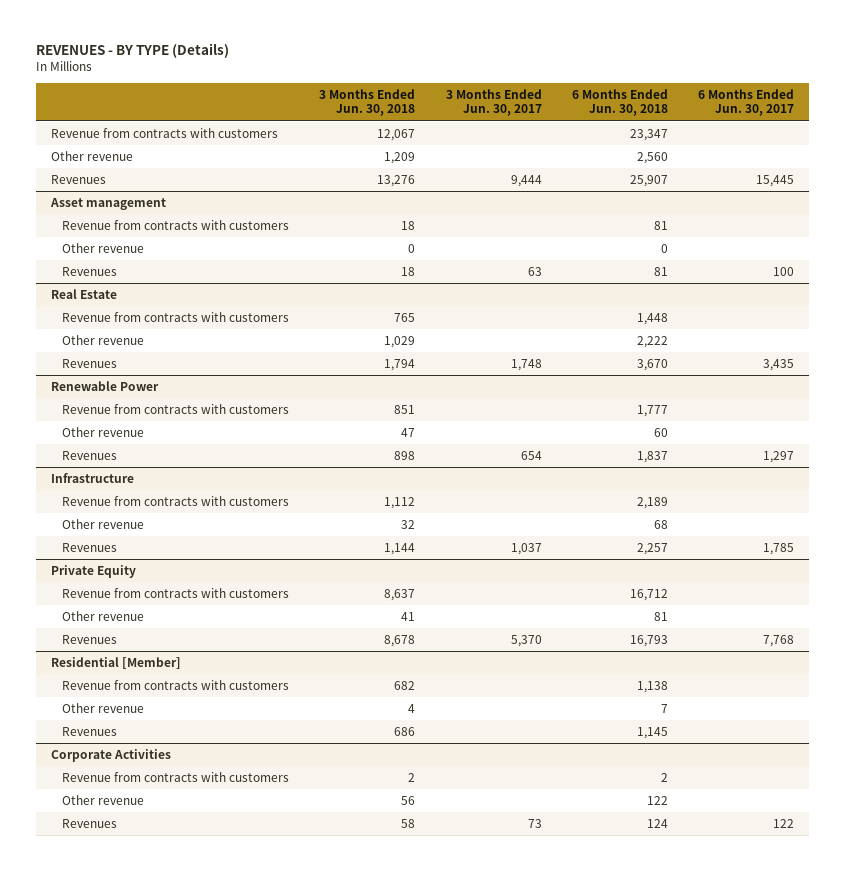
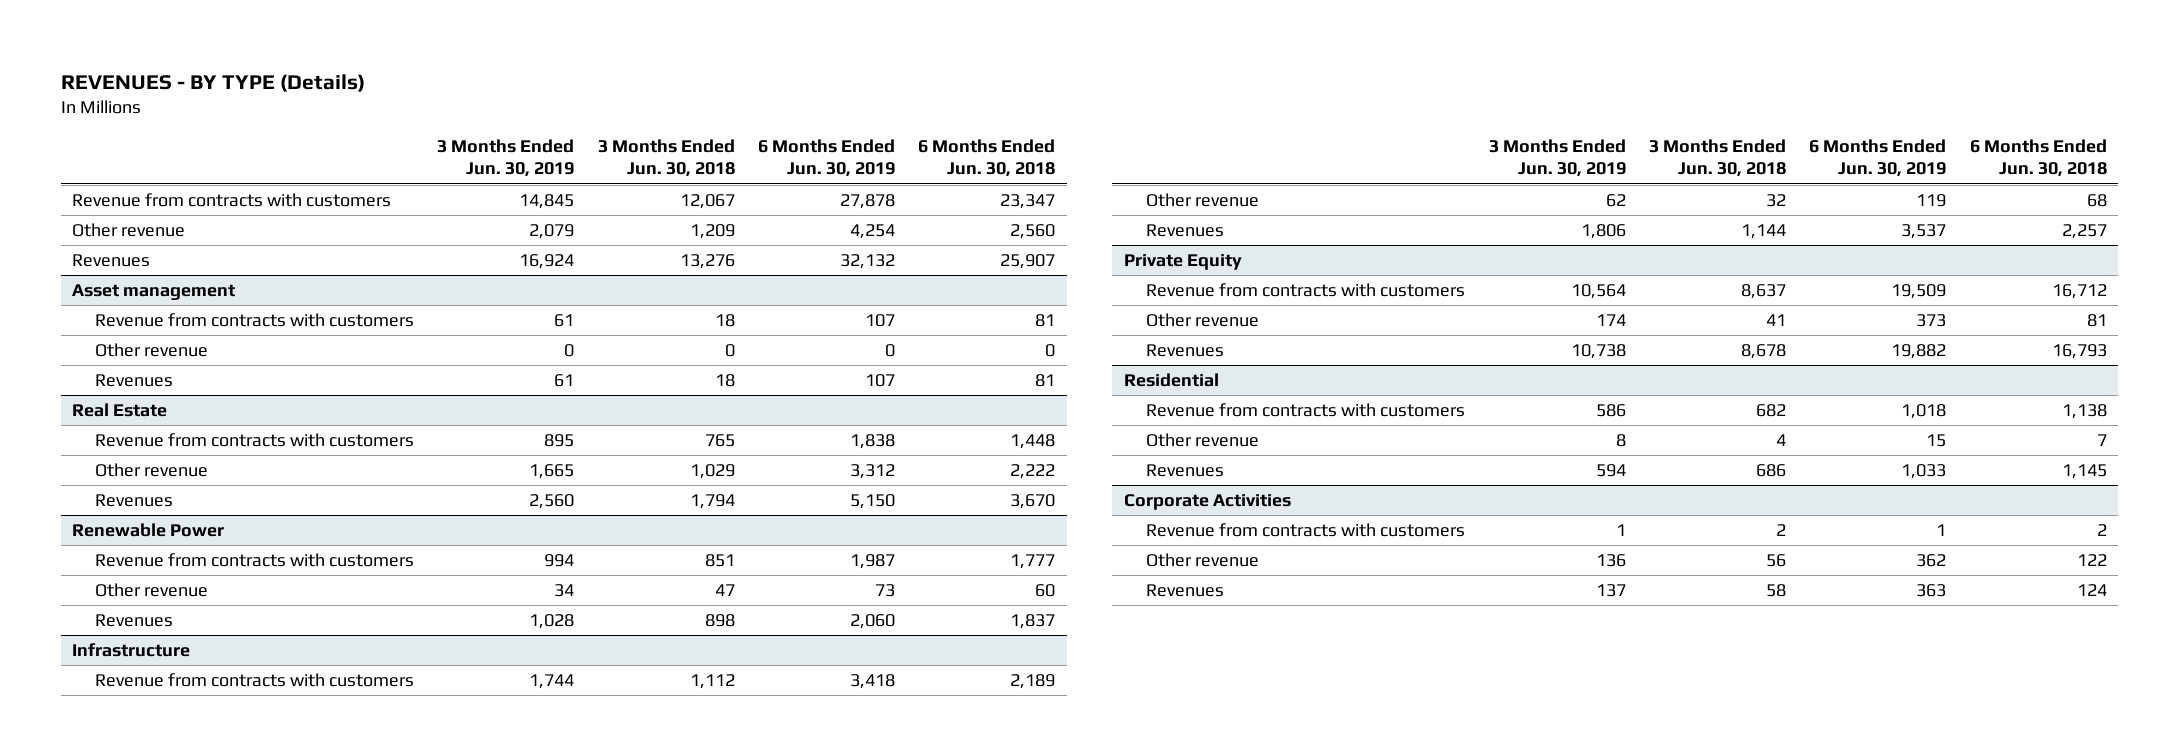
[445,88,542,117] 3 Months Ended Jun. 30, 2017 -> none
[697,88,794,117] 6 Months Ended Jun. 30, 2017 -> none
none -> [437,139,575,178] 3 Months Ended Jun. 30, 2019
none -> [757,139,895,178] 6 Months Ended Jun. 30, 2019
[51,656,182,669] Residential [Member] -> [1123,373,1219,388] Residential

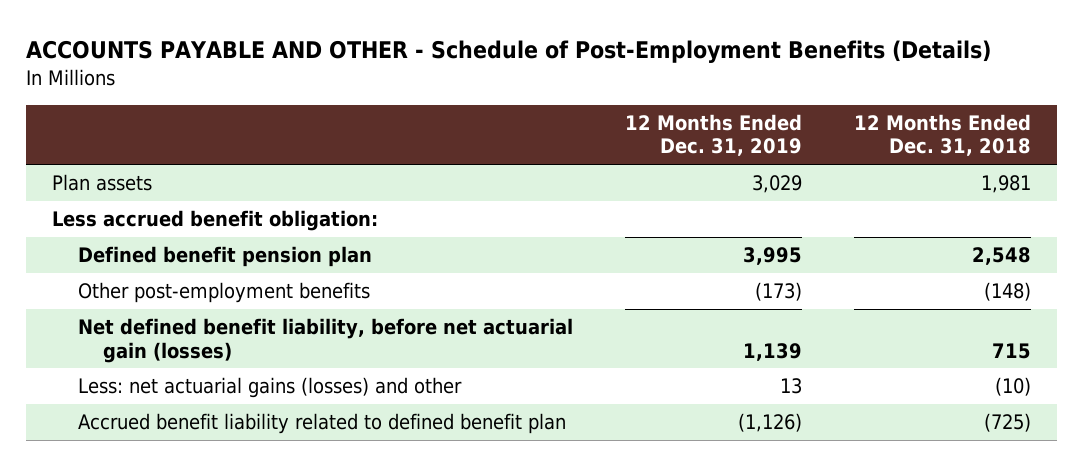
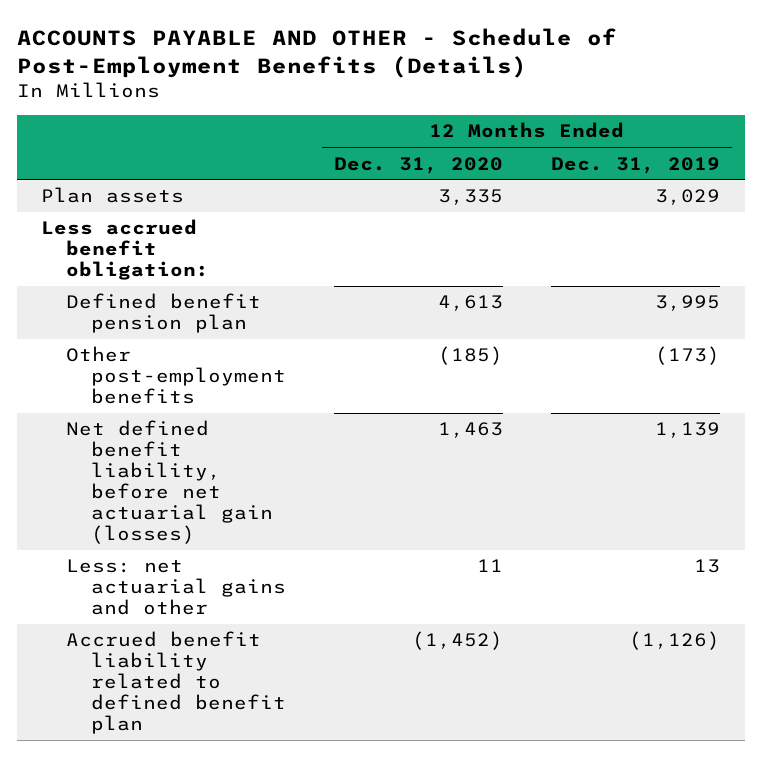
[854,114,1032,157] 12 Months Ended Dec. 31, 2018 -> none
none -> [334,156,504,174] Dec. 31, 2020
[77,377,462,399] Less: net actuarial gains (losses) and other -> [66,559,287,616] Less: net actuarial gains and other

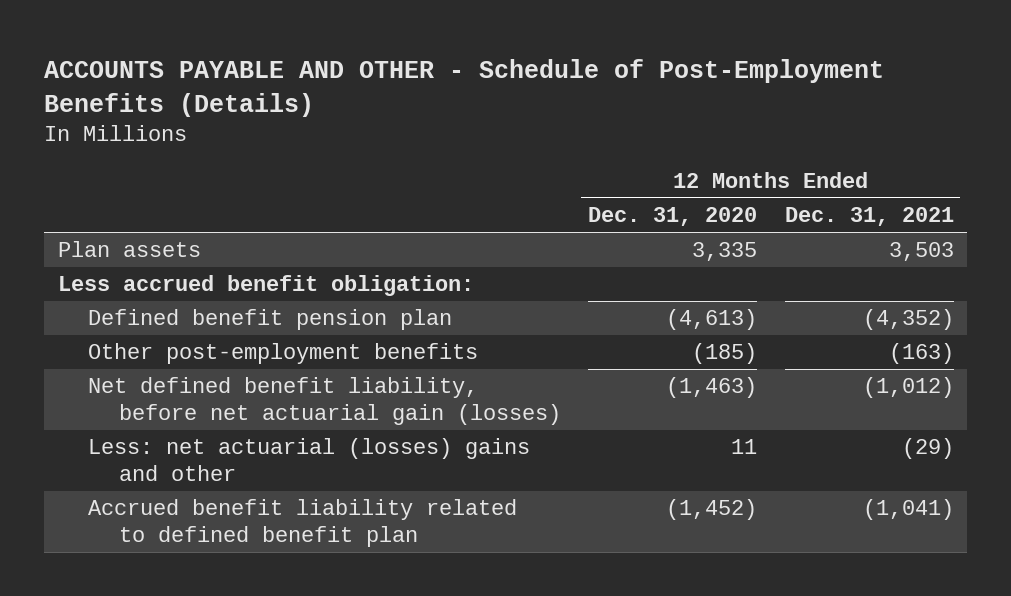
[551,156,721,174] Dec. 31, 2019 -> none
none -> [784,207,954,227] Dec. 31, 2021
[438,295,504,312] 4,613 -> [666,309,758,331] (4,613)
[438,422,504,439] 1,463 -> [666,377,758,399] (1,463)
[66,559,287,616] Less: net actuarial gains and other -> [88,438,531,482] Less: net actuarial (losses) gains and other

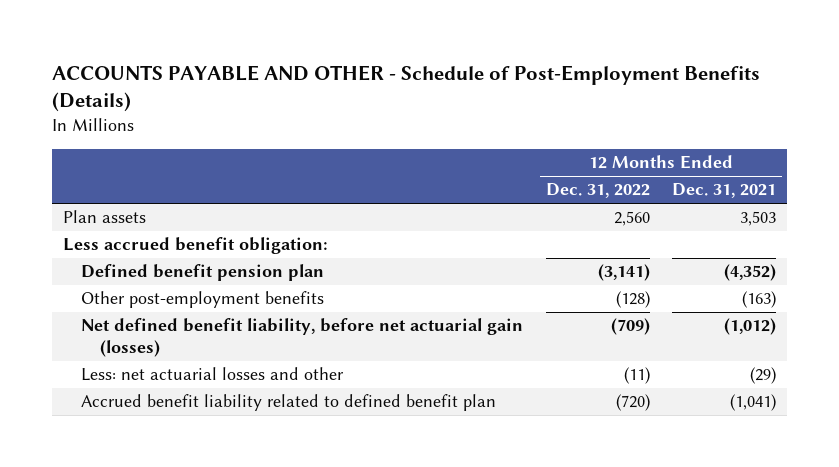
[588,207,758,227] Dec. 31, 2020 -> none
none -> [545,183,650,199] Dec. 31, 2022
[88,438,531,482] Less: net actuarial (losses) gains and other -> [81,367,345,382] Less: net actuarial losses and other

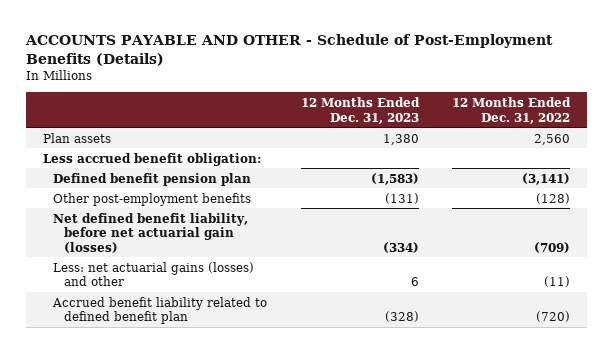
[672,183,777,199] Dec. 31, 2021 -> none
none -> [300,97,420,124] 12 Months Ended Dec. 31, 2023
[81,367,345,382] Less: net actuarial losses and other -> [53,261,255,287] Less: net actuarial gains (losses) and other

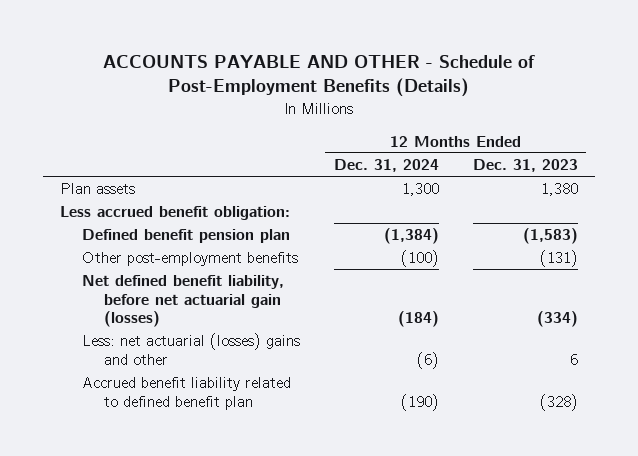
[452,97,572,124] 12 Months Ended Dec. 31, 2022 -> none
none -> [333,158,439,172] Dec. 31, 2024
[53,261,255,287] Less: net actuarial gains (losses) and other -> [81,333,300,365] Less: net actuarial (losses) gains and other

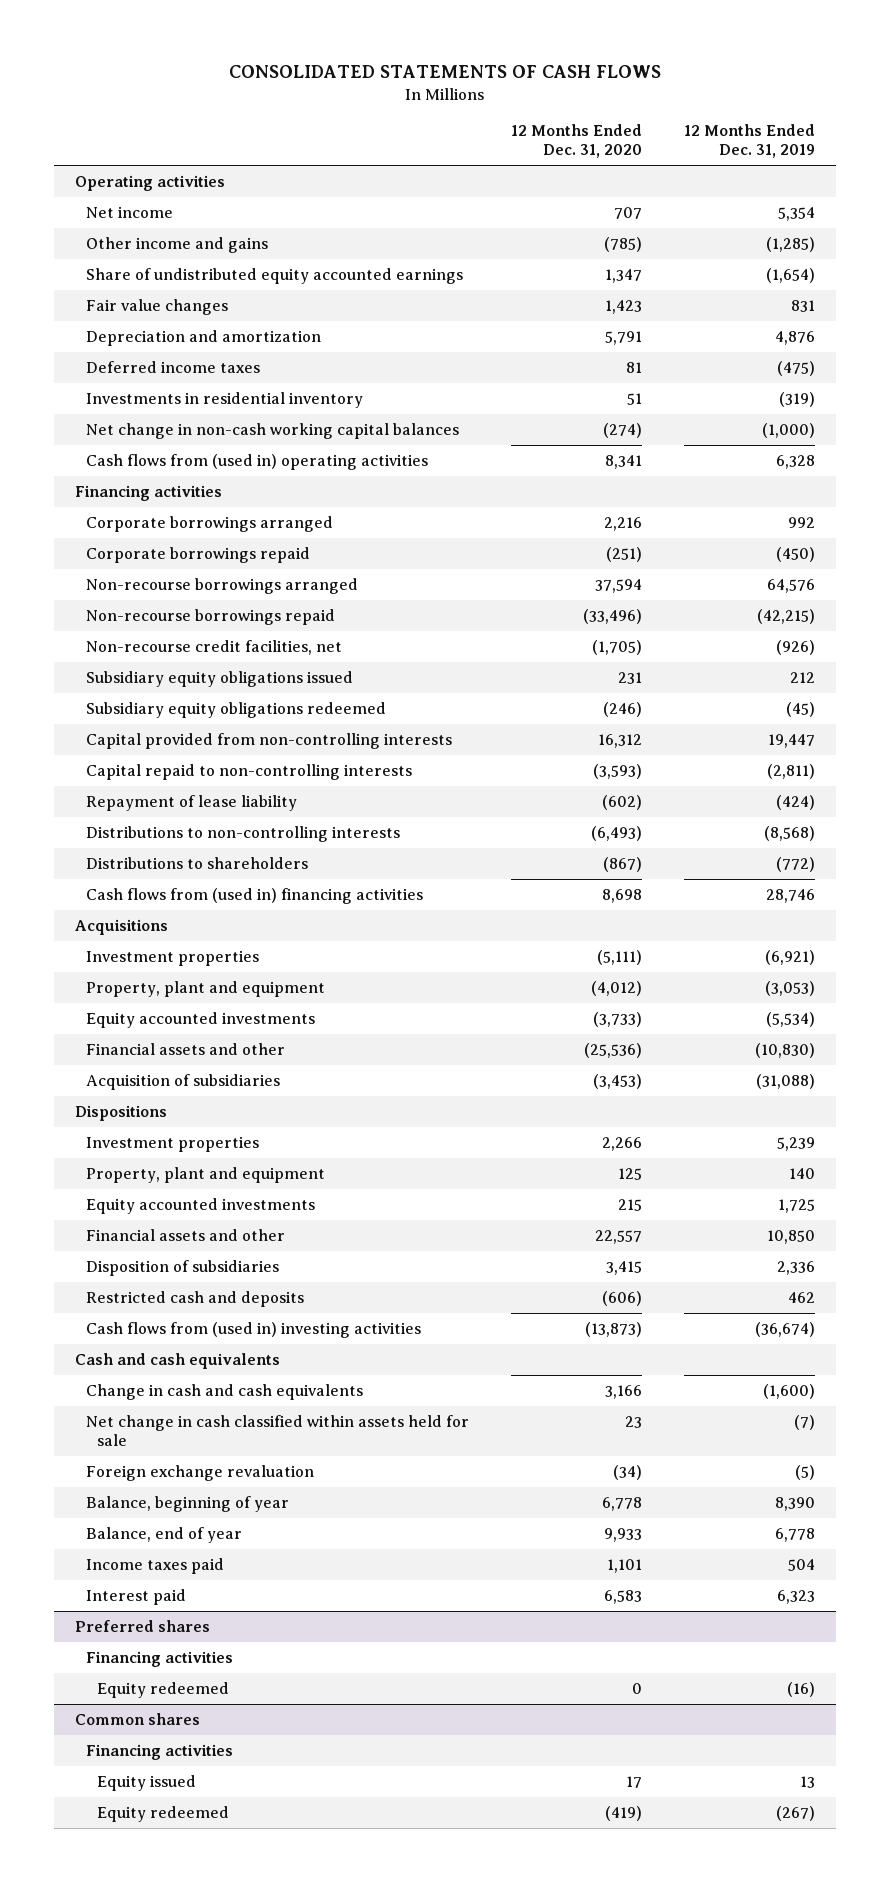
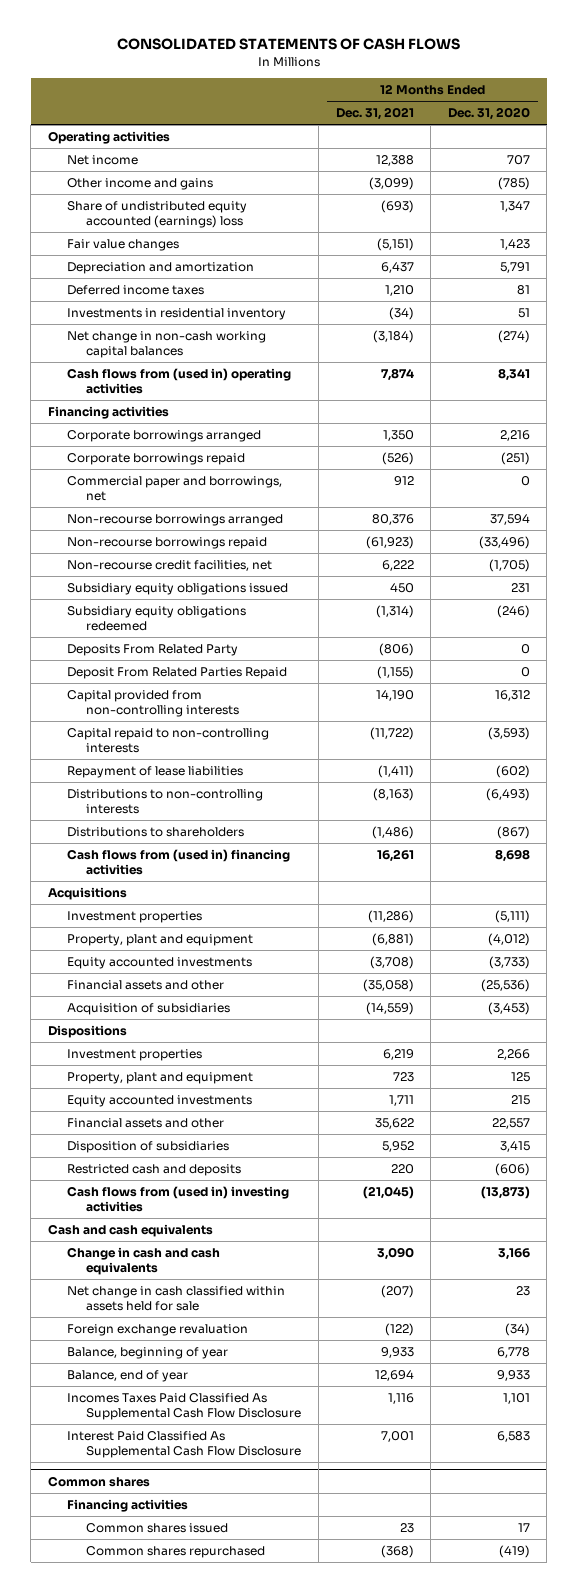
[683,124,815,159] 12 Months Ended Dec. 31, 2019 -> none
none -> [335,107,414,121] Dec. 31, 2021
[86,267,464,284] Share of undistributed equity accounted earnings -> [67,200,248,229] Share of undistributed equity accounted (earnings) loss
none -> [67,475,283,502] Commercial paper and borrowings, net
none -> [67,643,239,656] Deposits From Related Party
none -> [67,666,288,679] Deposit From Related Parties Repaid
[86,794,298,811] Repayment of lease liability -> [67,765,244,778] Repayment of lease liabilities
[74,1619,210,1632] Preferred shares -> none
[86,1650,234,1667] Financing activities -> none
[97,1681,230,1698] Equity redeemed -> none
[86,1557,225,1574] Income taxes paid -> [67,1392,302,1421] Incomes Taxes Paid Classified As Supplemental Cash Flow Disclosure
[86,1588,187,1605] Interest paid -> [67,1430,302,1459] Interest Paid Classified As Supplemental Cash Flow Disclosure
[97,1774,197,1791] Equity issued -> [86,1522,229,1533] Common shares issued
[97,1805,230,1822] Equity redeemed -> [86,1545,266,1558] Common shares repurchased

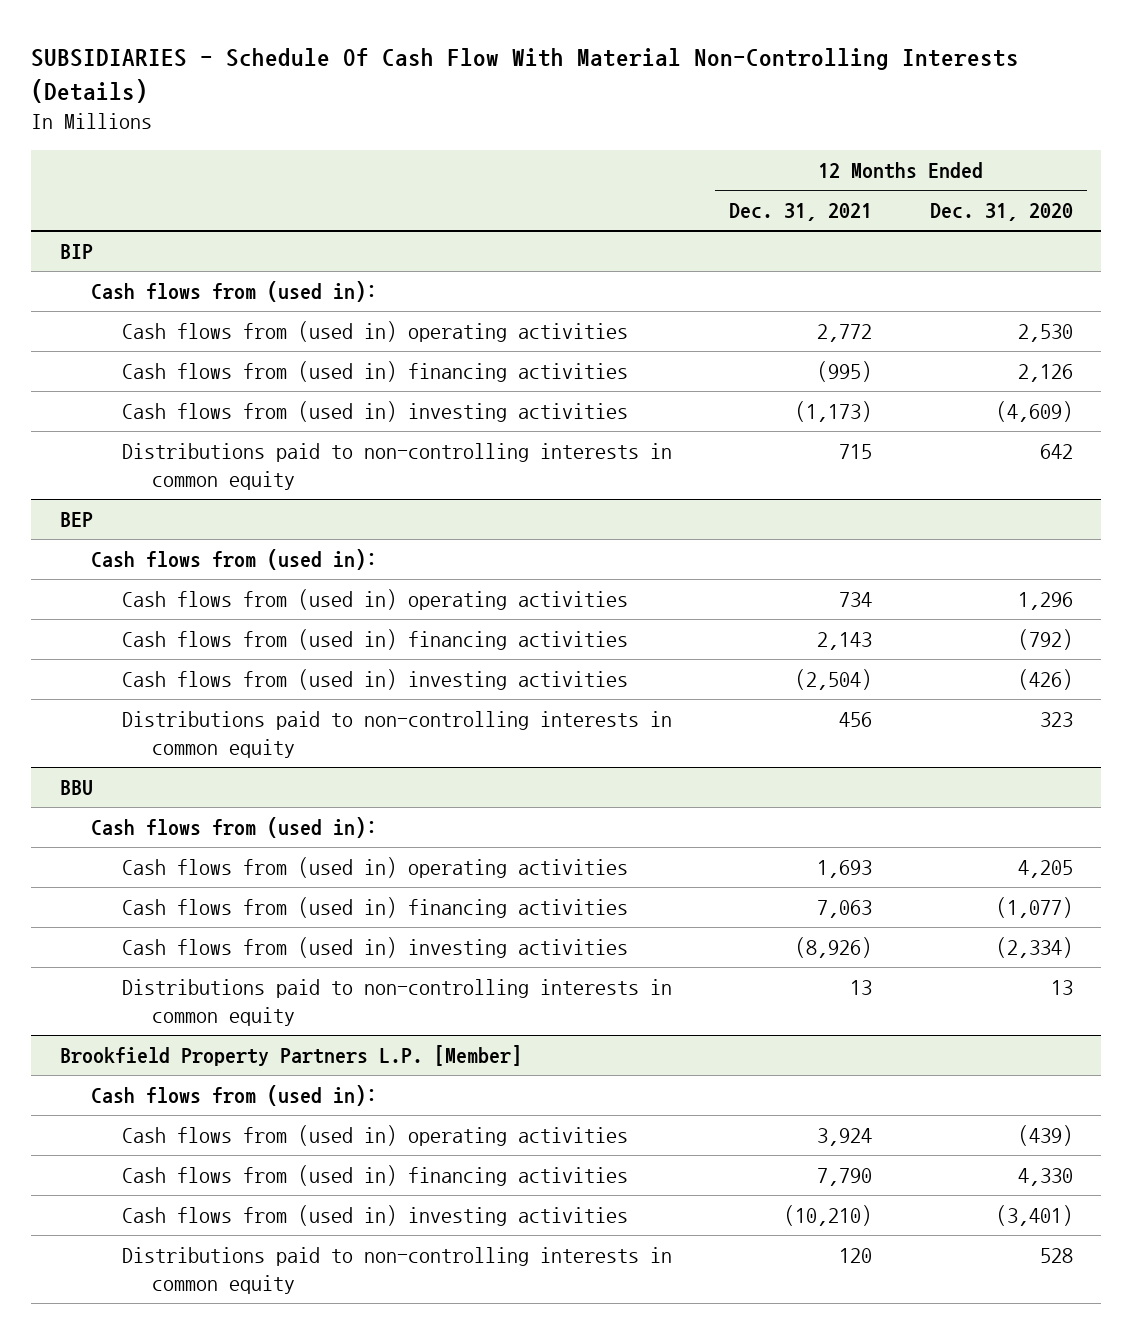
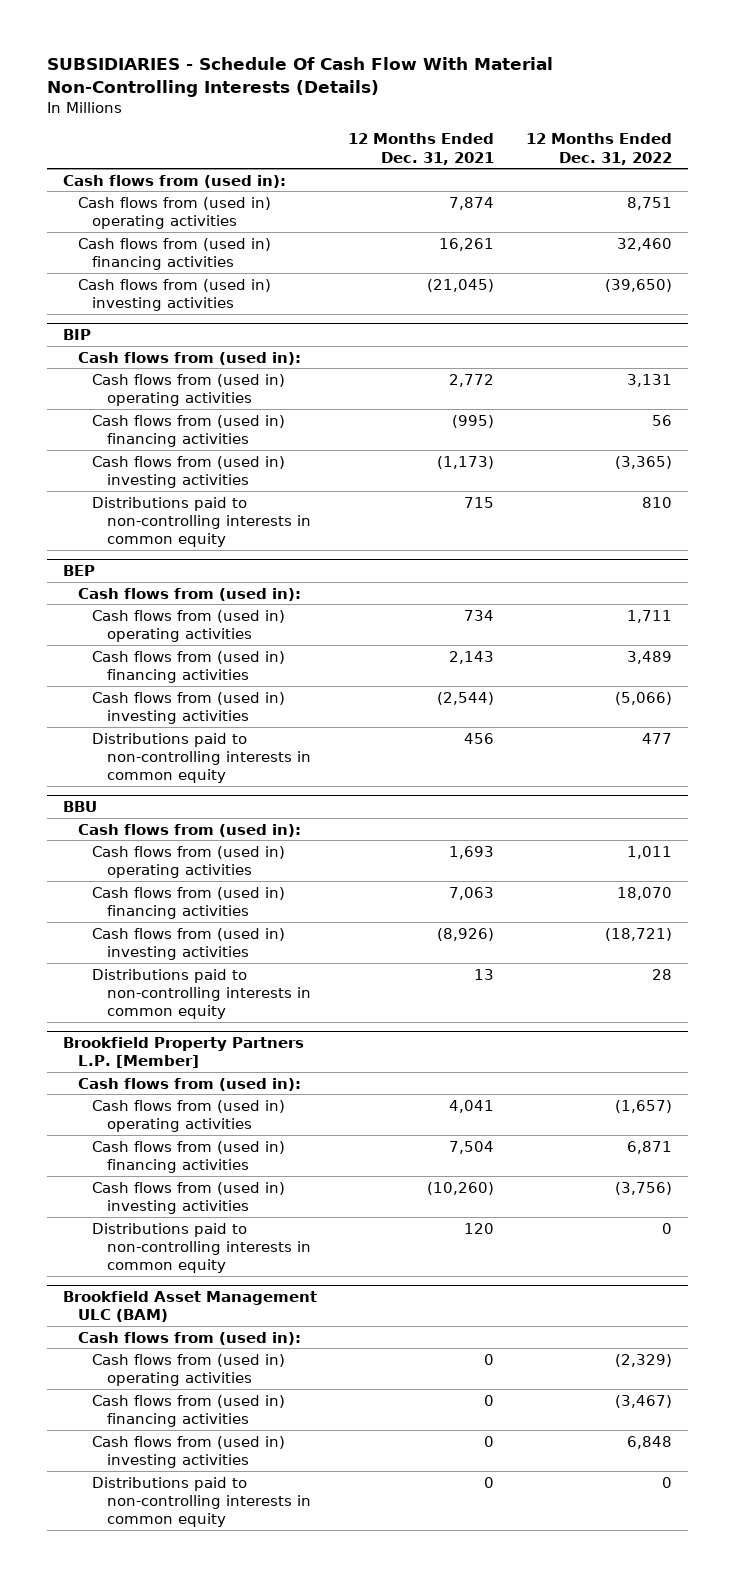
[929,203,1073,222] Dec. 31, 2020 -> none
none -> [525,133,672,165] 12 Months Ended Dec. 31, 2022
none -> [63,174,287,188] Cash flows from (used in):
none -> [77,196,271,229] Cash flows from (used in) operating activities
none -> [77,237,271,270] Cash flows from (used in) financing activities
none -> [77,278,271,311] Cash flows from (used in) investing activities
[795,668,873,690] (2,504) -> [437,691,495,705] (2,544)
[817,1127,873,1146] 3,924 -> [449,1099,495,1113] 4,041
[817,1167,873,1186] 7,790 -> [449,1140,495,1154] 7,504
[784,1204,873,1226] (10,210) -> [427,1181,495,1195] (10,260)
none -> [63,1290,318,1323] Brookfield Asset Management ULC (BAM)
none -> [77,1331,301,1345] Cash flows from (used in):
none -> [92,1353,286,1386] Cash flows from (used in) operating activities
none -> [92,1394,286,1427] Cash flows from (used in) financing activities
none -> [92,1435,286,1468] Cash flows from (used in) investing activities
none -> [92,1476,311,1528] Distributions paid to non-controlling interests in common equity

